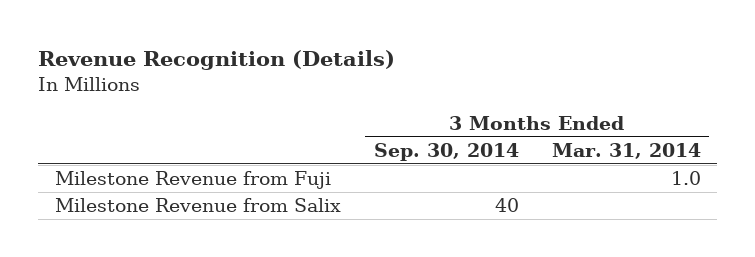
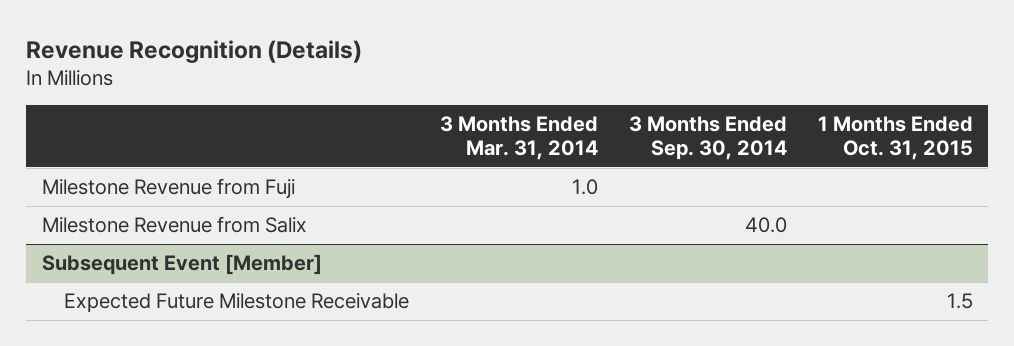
none -> [817,116,973,160] 1 Months Ended Oct. 31, 2015
[494,198,519,213] 40 -> [744,217,787,234] 40.0
none -> [41,254,322,276] Subsequent Event [Member]
none -> [63,293,409,314] Expected Future Milestone Receivable

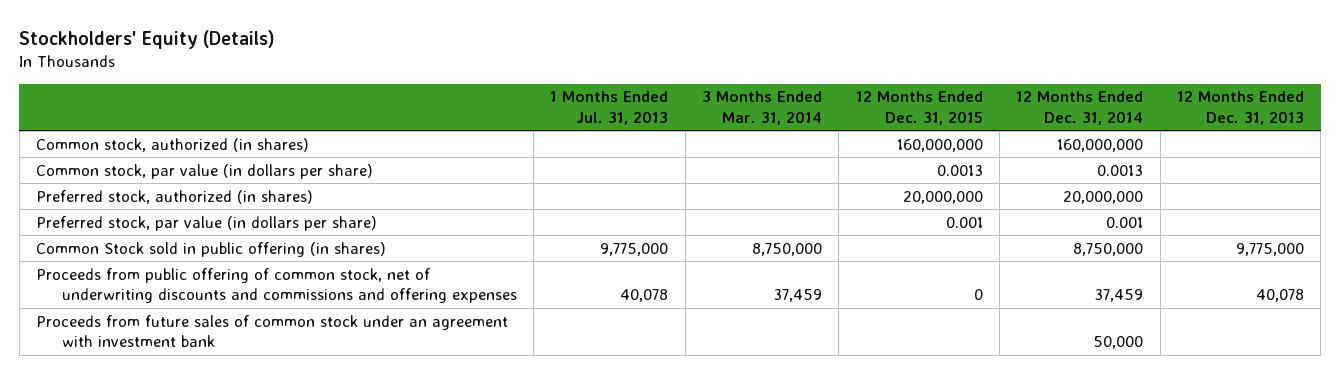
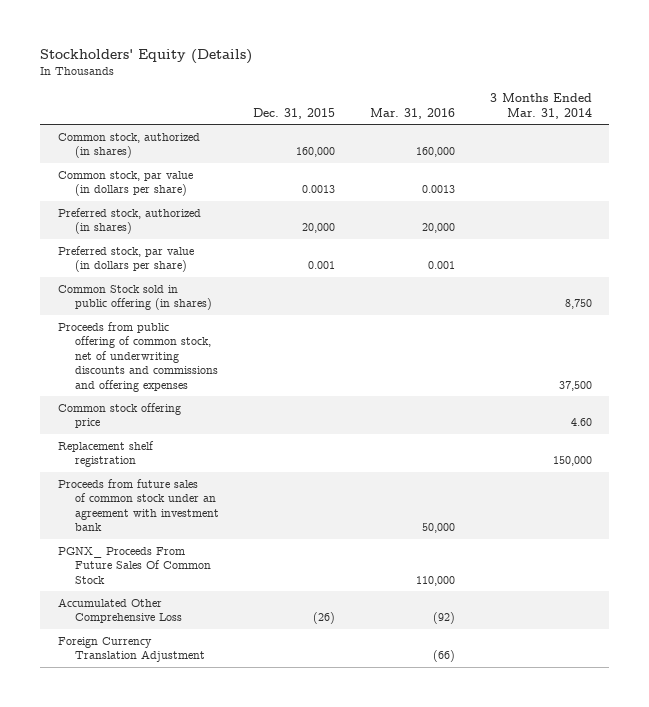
[550,91,669,125] 1 Months Ended Jul. 31, 2013 -> none
[855,91,983,125] 12 Months Ended Dec. 31, 2015 -> none
[1016,91,1144,125] 12 Months Ended Dec. 31, 2014 -> none
[1176,91,1304,125] 12 Months Ended Dec. 31, 2013 -> none
none -> [253,107,336,119] Dec. 31, 2015
none -> [370,107,456,119] Mar. 31, 2016
[751,242,822,256] 8,750,000 -> [564,299,592,310] 8,750
[772,289,822,303] 37,459 -> [558,380,592,391] 37,500
none -> [57,402,181,429] Common stock offering price
none -> [57,440,154,468] Replacement shelf registration
none -> [57,546,211,584] PGNX_ Proceeds From Future Sales Of Common Stock
none -> [57,597,182,624] Accumulated Other Comprehensive Loss
none -> [57,636,205,663] Foreign Currency Translation Adjustment

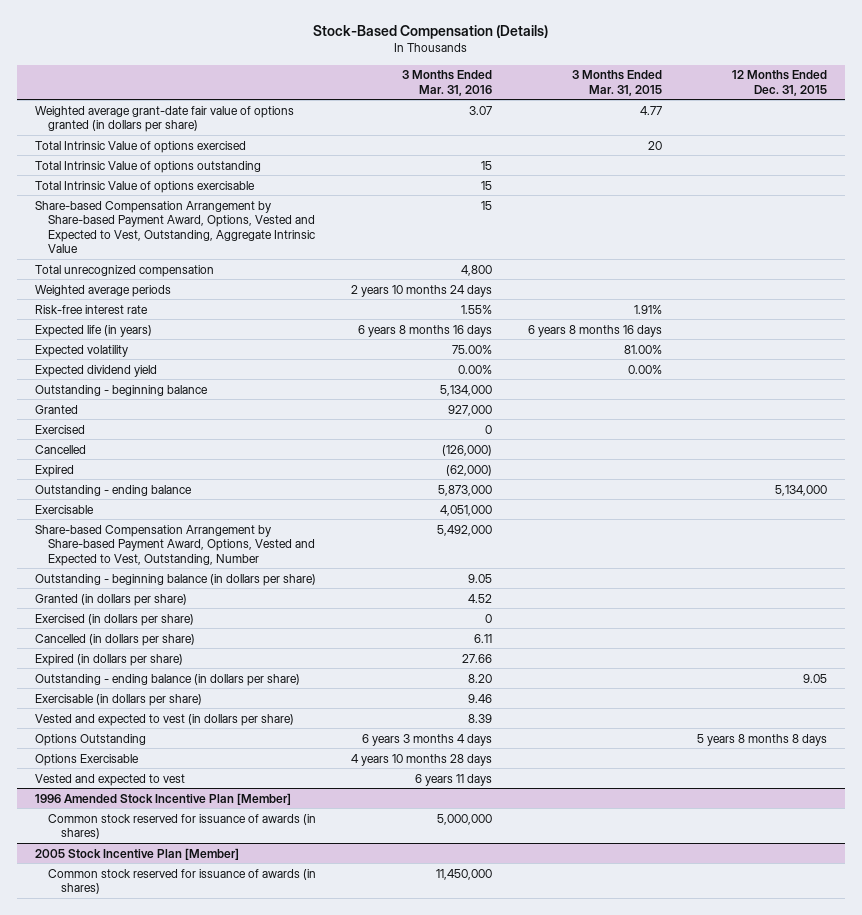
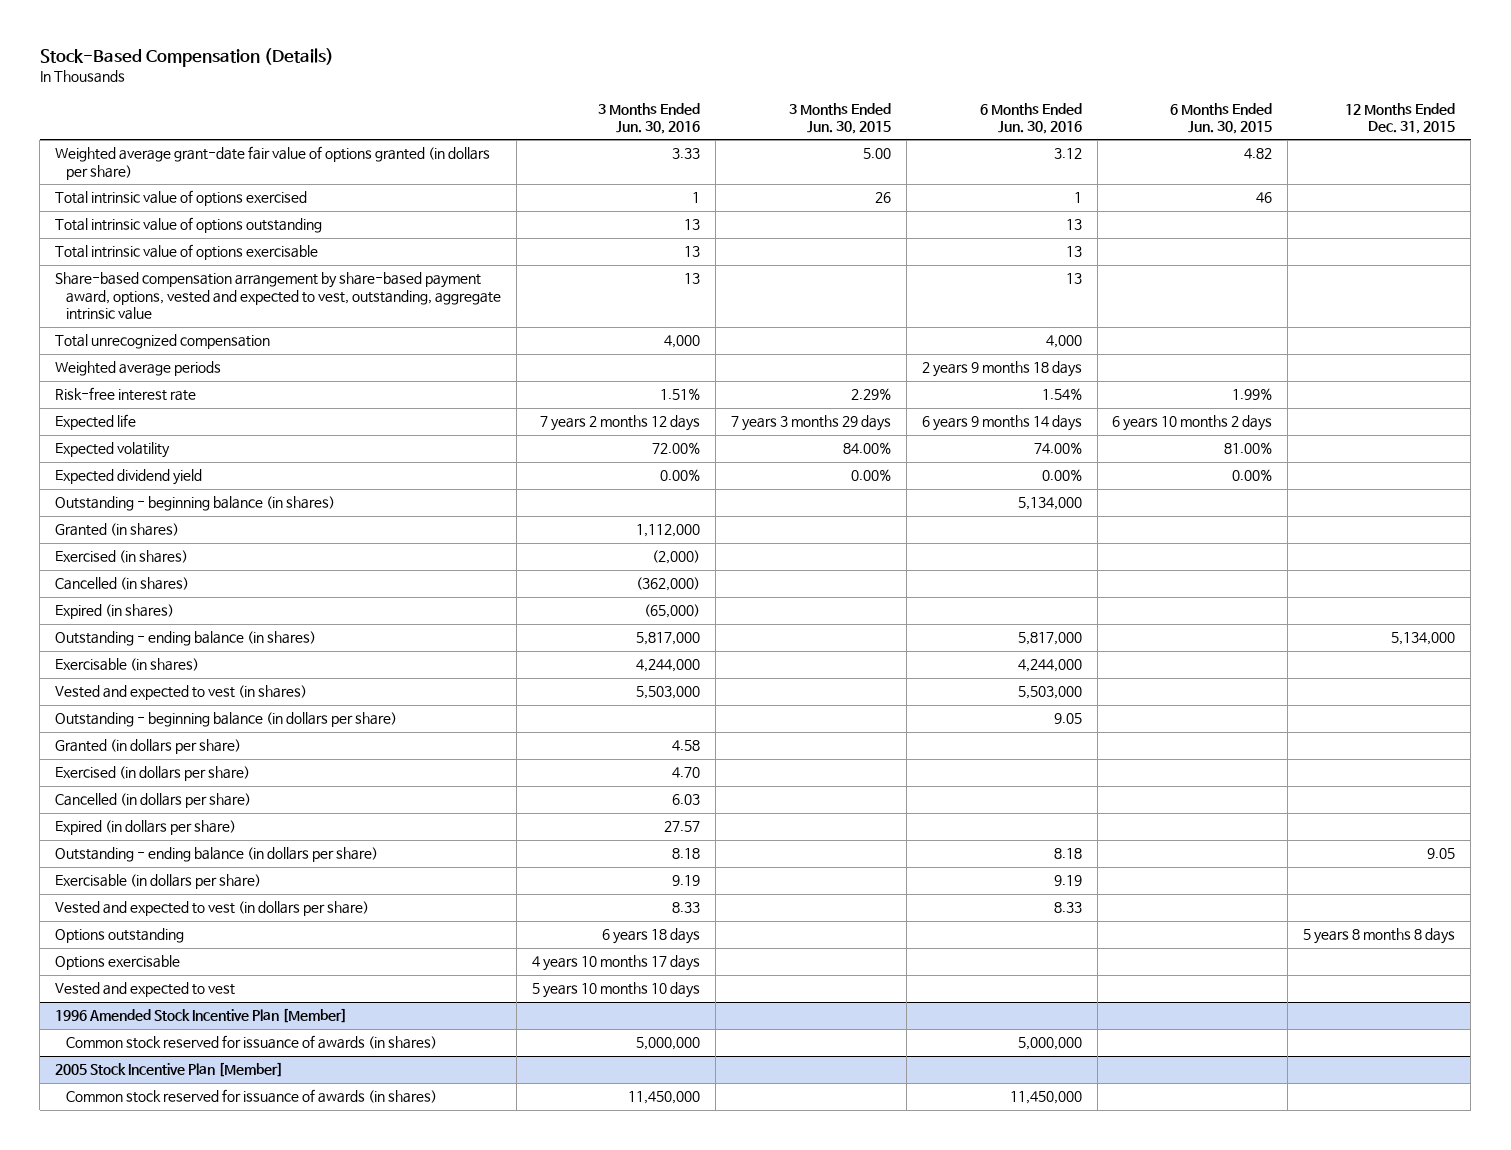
[402,70,493,96] 3 Months Ended Mar. 31, 2016 -> none
[571,70,662,96] 3 Months Ended Mar. 31, 2015 -> none
none -> [597,102,700,135] 3 Months Ended Jun. 30, 2016
none -> [788,102,891,135] 3 Months Ended Jun. 30, 2015
none -> [979,102,1082,135] 6 Months Ended Jun. 30, 2016
none -> [1170,102,1273,135] 6 Months Ended Jun. 30, 2015
[34,140,246,153] Total Intrinsic Value of options exercised -> [55,190,308,207] Total intrinsic value of options exercised
[34,160,261,173] Total Intrinsic Value of options outstanding -> [55,217,323,234] Total intrinsic value of options outstanding
[34,180,255,193] Total Intrinsic Value of options exercisable -> [55,244,319,261] Total intrinsic value of options exercisable
[34,200,315,254] Share-based Compensation Arrangement by Share-based Payment Award, Options, Vested and Expected to Vest, Outstanding, Aggregate Intrinsic Value -> [55,272,501,321] Share-based compensation arrangement by share-based payment award, options, vested and expected to vest, outstanding, aggregate intrinsic value
[34,324,152,337] Expected life (in years) -> [55,414,137,431] Expected life
[34,384,208,396] Outstanding - beginning balance -> [55,496,336,512] Outstanding - beginning balance (in shares)
[34,404,78,414] Granted -> [55,523,180,537] Granted (in shares)
[34,424,85,434] Exercised -> [55,550,189,564] Exercised (in shares)
[34,444,86,454] Cancelled -> [55,577,190,591] Cancelled (in shares)
[34,464,74,477] Expired -> [55,604,175,620] Expired (in shares)
[34,484,192,496] Outstanding - ending balance -> [55,631,317,647] Outstanding - ending balance (in shares)
[34,504,94,514] Exercisable -> [55,658,200,672] Exercisable (in shares)
[34,524,315,566] Share-based Compensation Arrangement by Share-based Payment Award, Options, Vested and Expected to Vest, Outstanding, Number -> [55,685,308,701] Vested and expected to vest (in shares)
[34,733,146,746] Options Outstanding -> [55,928,185,944] Options outstanding
[34,753,139,766] Options Exercisable -> [55,955,181,971] Options exercisable

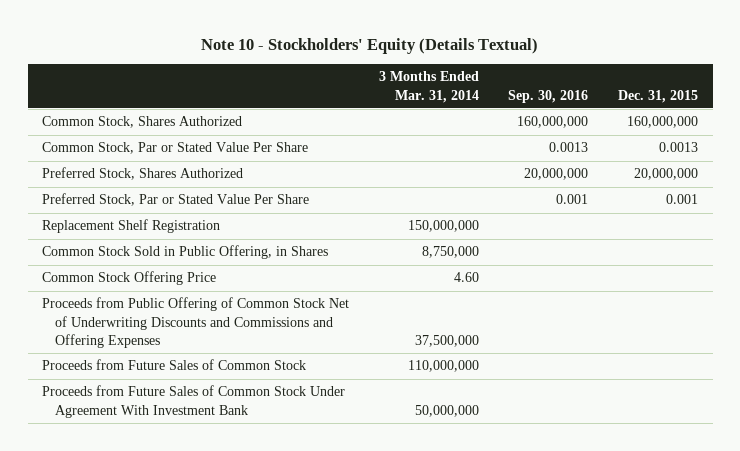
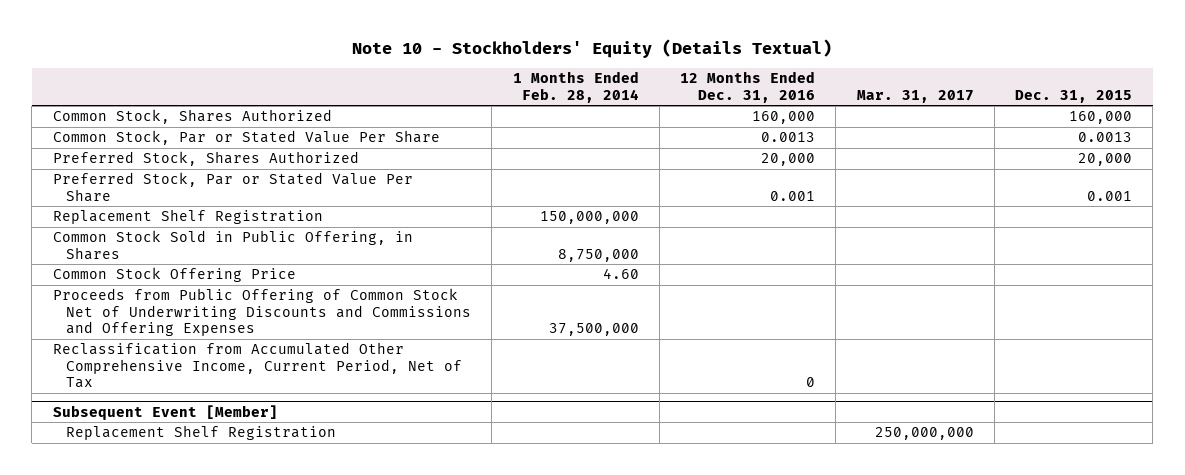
[378,71,479,103] 3 Months Ended Mar. 31, 2014 -> none
[508,89,589,103] Sep. 30, 2016 -> none
none -> [512,71,639,103] 1 Months Ended Feb. 28, 2014
none -> [680,71,816,103] 12 Months Ended Dec. 31, 2016
none -> [856,89,974,103] Mar. 31, 2017
[626,116,698,129] 160,000,000 -> [1069,111,1133,125] 160,000
[633,168,698,181] 20,000,000 -> [1078,153,1133,167] 20,000
[42,359,307,371] Proceeds from Future Sales of Common Stock -> none
[42,385,346,418] Proceeds from Future Sales of Common Stock Under Agreement With Investment Bank -> none
none -> [52,342,463,389] Reclassification from Accumulated Other Comprehensive Income, Current Period, Net of Tax
none -> [52,404,278,420] Subsequent Event [Member]
none -> [66,425,337,441] Replacement Shelf Registration

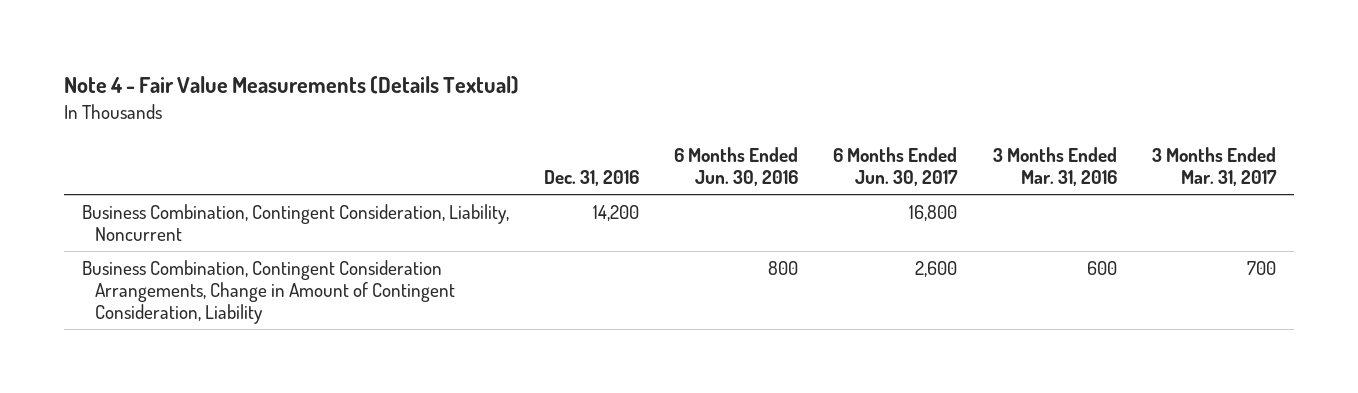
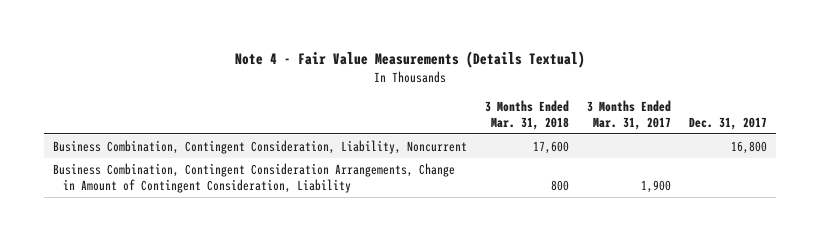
[543,169,639,186] Dec. 31, 2016 -> none
[674,147,799,186] 6 Months Ended Jun. 30, 2016 -> none
[833,147,959,186] 6 Months Ended Jun. 30, 2017 -> none
[992,147,1117,186] 3 Months Ended Mar. 31, 2016 -> none
none -> [484,99,569,131] 3 Months Ended Mar. 31, 2018
none -> [688,117,767,131] Dec. 31, 2017
[1247,261,1277,276] 700 -> [640,180,671,194] 1,900

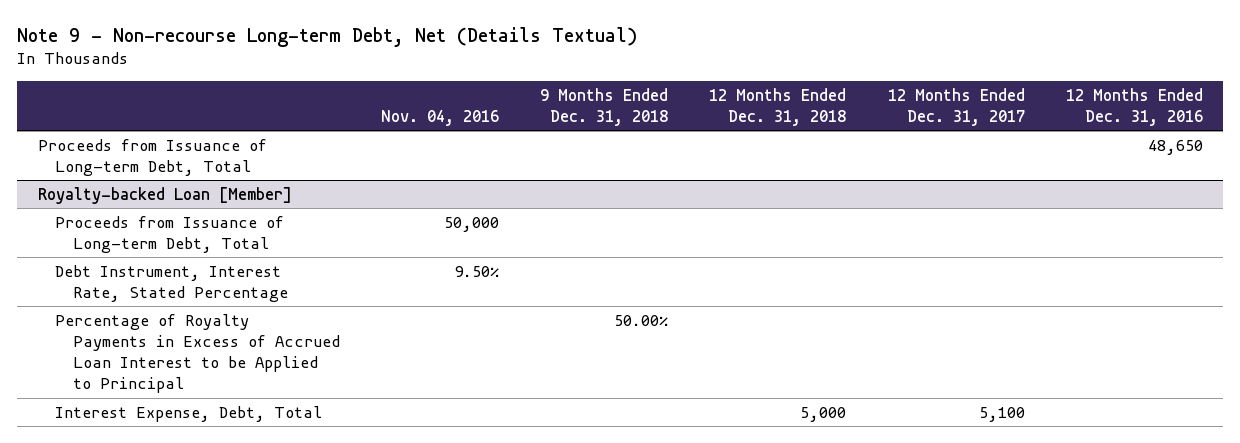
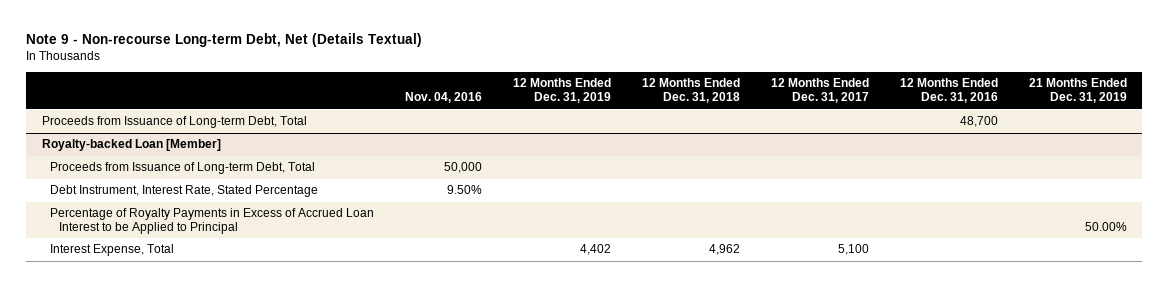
[540,87,669,126] 9 Months Ended Dec. 31, 2018 -> none
none -> [513,78,612,104] 12 Months Ended Dec. 31, 2019
none -> [1028,78,1127,104] 21 Months Ended Dec. 31, 2019
[1147,139,1203,155] 48,650 -> [959,116,998,128] 48,700
[55,405,323,422] Interest Expense, Debt, Total -> [50,244,175,257] Interest Expense, Total
[800,406,847,422] 5,000 -> [708,244,740,256] 4,962

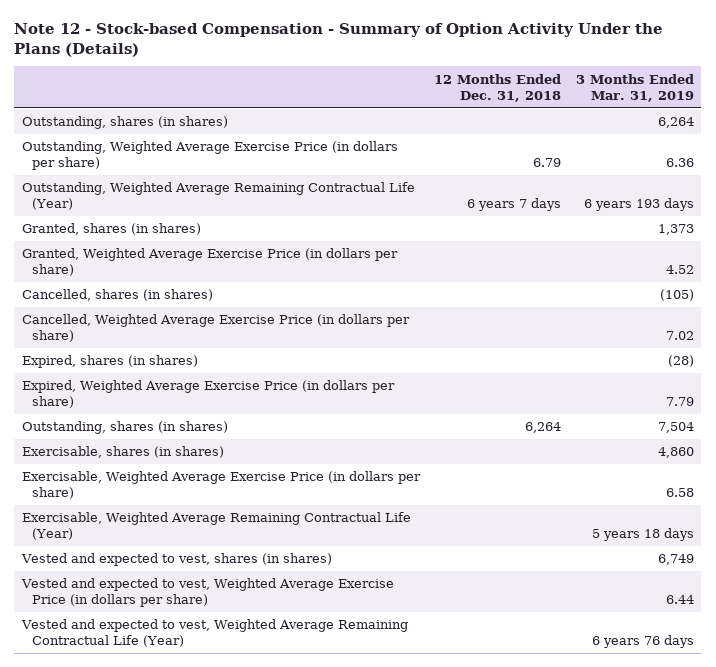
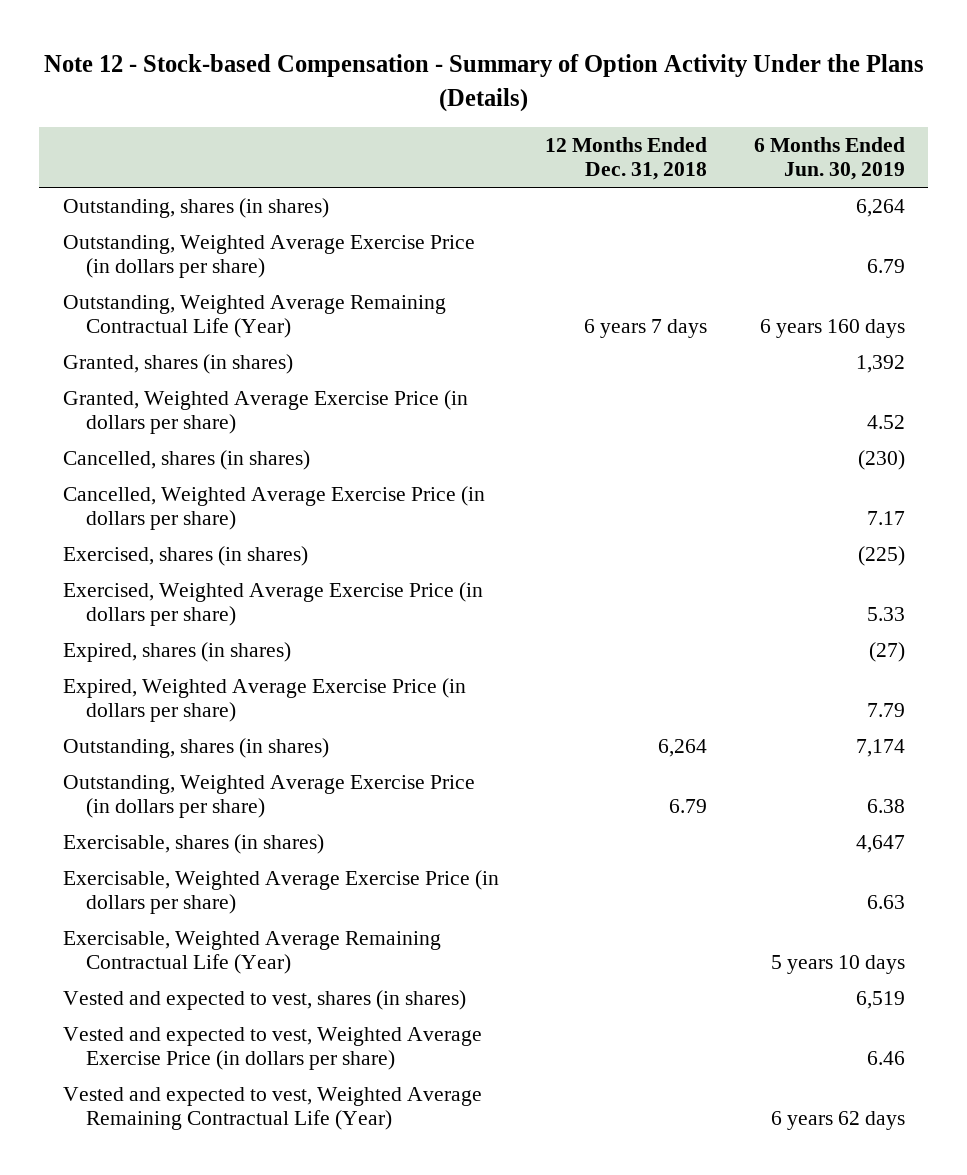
[575,73,694,102] 3 Months Ended Mar. 31, 2019 -> none
none -> [753,136,905,181] 6 Months Ended Jun. 30, 2019
none -> [62,234,475,279] Outstanding, Weighted Average Exercise Price (in dollars per share)
none -> [62,545,308,566] Exercised, shares (in shares)
none -> [62,581,483,627] Exercised, Weighted Average Exercise Price (in dollars per share)
[21,141,398,171] Outstanding, Weighted Average Exercise Price (in dollars per share) -> [62,774,475,819] Outstanding, Weighted Average Exercise Price (in dollars per share)

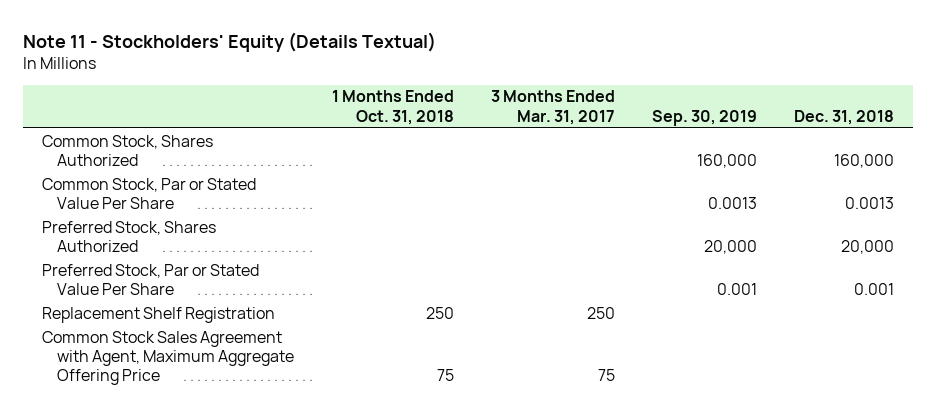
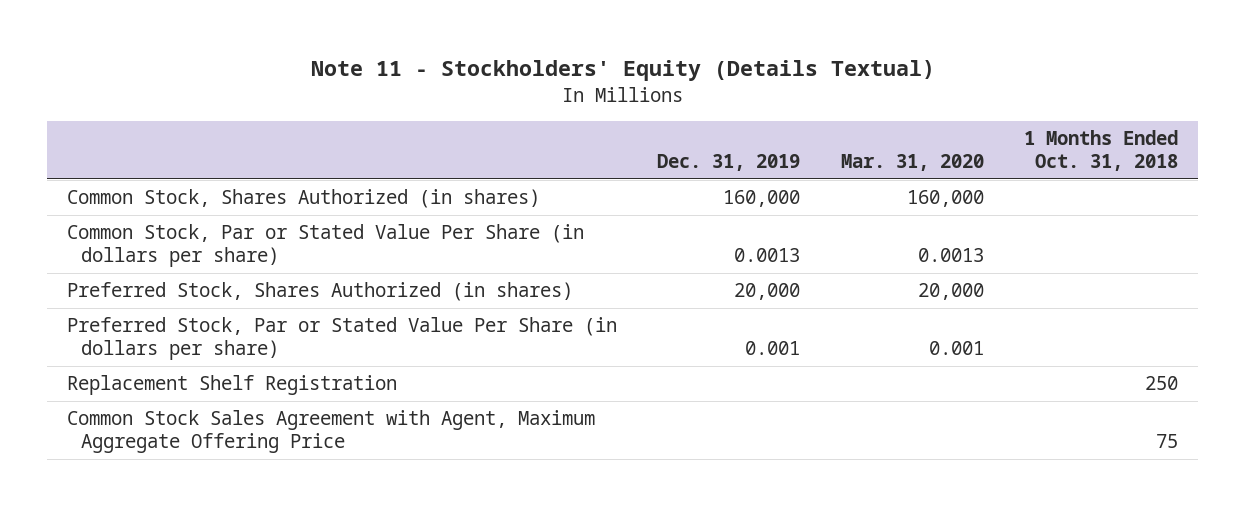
[490,90,615,125] 3 Months Ended Mar. 31, 2017 -> none
[652,109,758,126] Sep. 30, 2019 -> none
[794,109,895,125] Dec. 31, 2018 -> none
none -> [657,153,801,171] Dec. 31, 2019
none -> [840,153,984,171] Mar. 31, 2020
[41,134,213,166] Common Stock, Shares Authorized -> [67,189,541,209] Common Stock, Shares Authorized (in shares)
[41,177,256,209] Common Stock, Par or Stated Value Per Share -> [67,224,585,268] Common Stock, Par or Stated Value Per Share (in dollars per share)
[41,220,216,252] Preferred Stock, Shares Authorized -> [67,282,574,302] Preferred Stock, Shares Authorized (in shares)
[41,263,259,295] Preferred Stock, Par or Stated Value Per Share -> [67,317,618,361] Preferred Stock, Par or Stated Value Per Share (in dollars per share)

